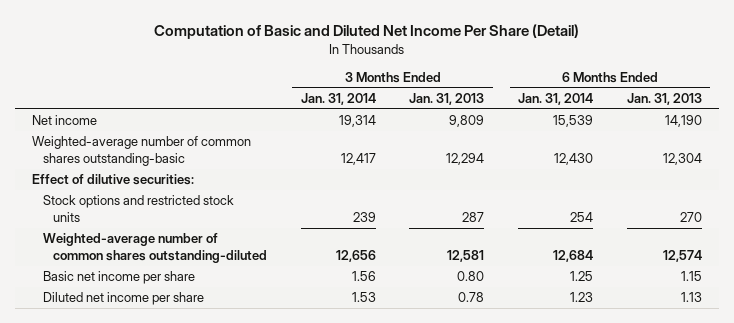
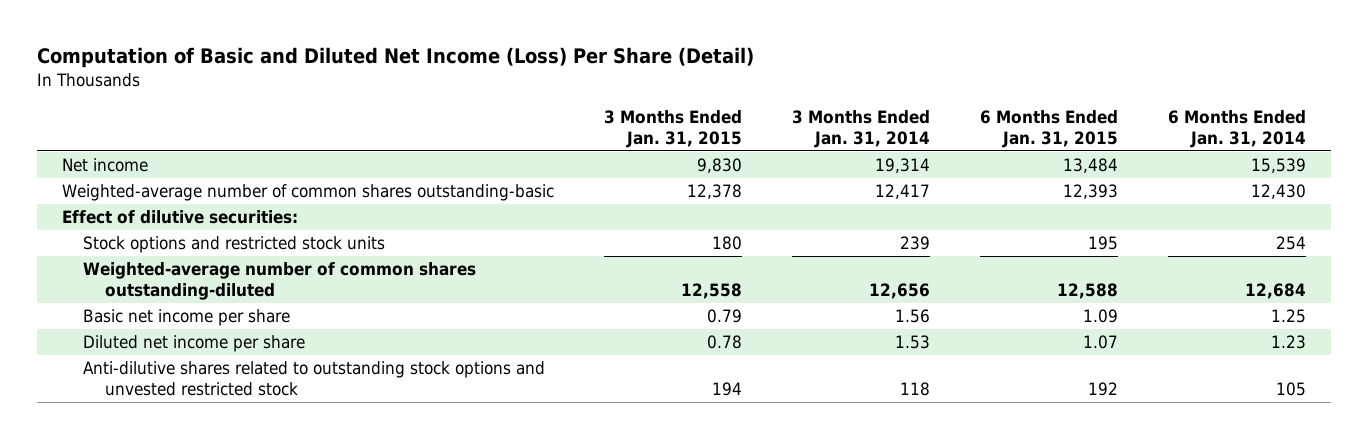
[153,23,579,39] Computation of Basic and Diluted Net Income Per Share (Detail) -> [36,47,754,69] Computation of Basic and Diluted Net Income (Loss) Per Share (Detail)
[409,93,485,106] Jan. 31, 2013 -> none
[626,93,702,106] Jan. 31, 2013 -> none
none -> [603,109,742,148] 3 Months Ended Jan. 31, 2015
none -> [979,109,1118,148] 6 Months Ended Jan. 31, 2015
none -> [83,361,546,397] Anti-dilutive shares related to outstanding stock options and unvested restricted stock

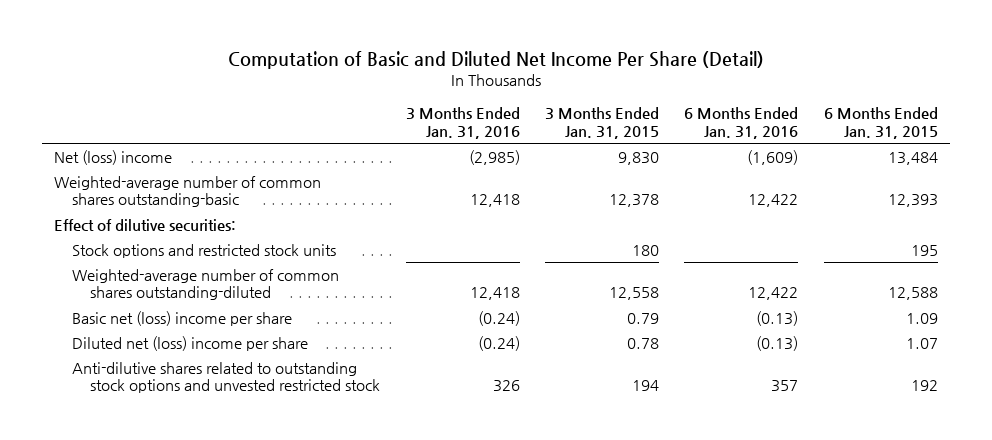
[36,47,754,69] Computation of Basic and Diluted Net Income (Loss) Per Share (Detail) -> [227,50,764,69] Computation of Basic and Diluted Net Income Per Share (Detail)
[791,109,930,148] 3 Months Ended Jan. 31, 2014 -> none
[1167,109,1306,148] 6 Months Ended Jan. 31, 2014 -> none
none -> [405,107,520,139] 3 Months Ended Jan. 31, 2016
none -> [684,107,799,139] 6 Months Ended Jan. 31, 2016
[61,158,148,173] Net income -> [54,149,173,165] Net (loss) income
[83,309,291,327] Basic net income per share -> [72,310,293,326] Basic net (loss) income per share
[83,335,306,353] Diluted net income per share -> [72,335,309,351] Diluted net (loss) income per share

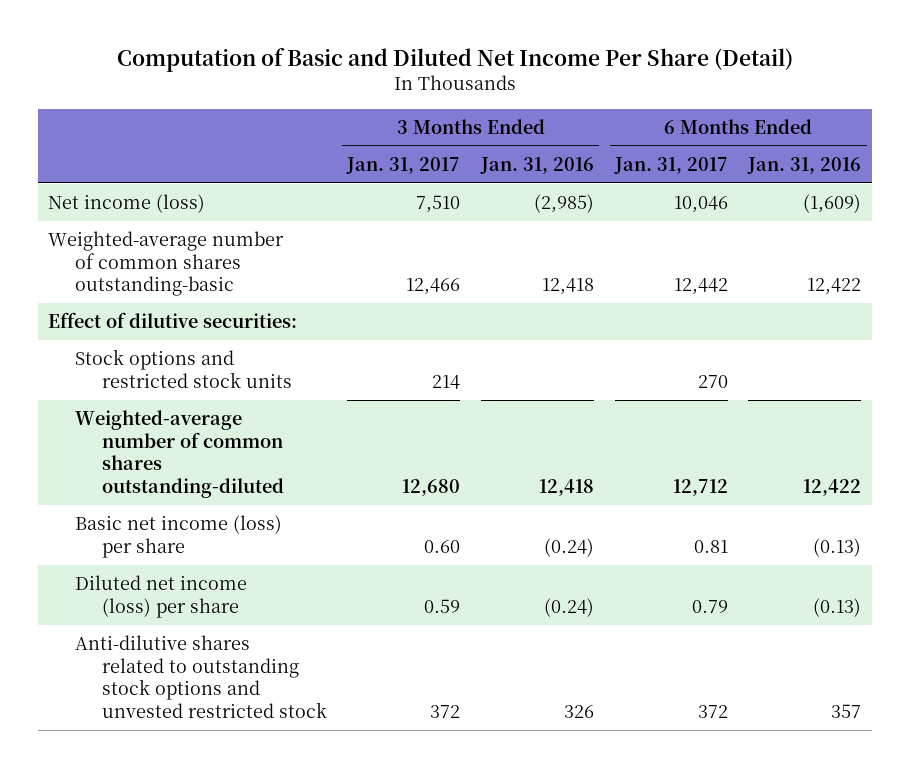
[545,107,660,139] 3 Months Ended Jan. 31, 2015 -> none
[823,107,938,139] 6 Months Ended Jan. 31, 2015 -> none
none -> [346,156,461,174] Jan. 31, 2017
none -> [613,156,728,174] Jan. 31, 2017
[54,149,173,165] Net (loss) income -> [47,194,205,214] Net income (loss)
[72,310,293,326] Basic net (loss) income per share -> [74,515,282,558] Basic net income (loss) per share
[72,335,309,351] Diluted net (loss) income per share -> [74,575,247,618] Diluted net income (loss) per share

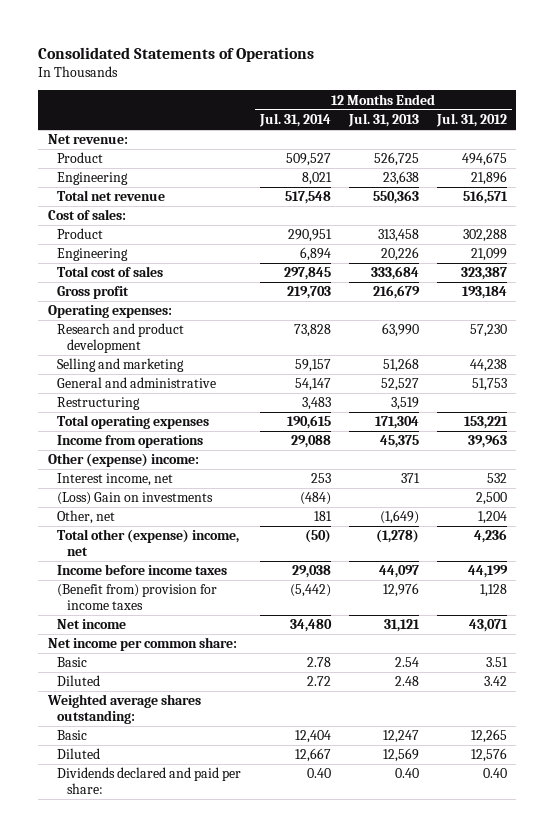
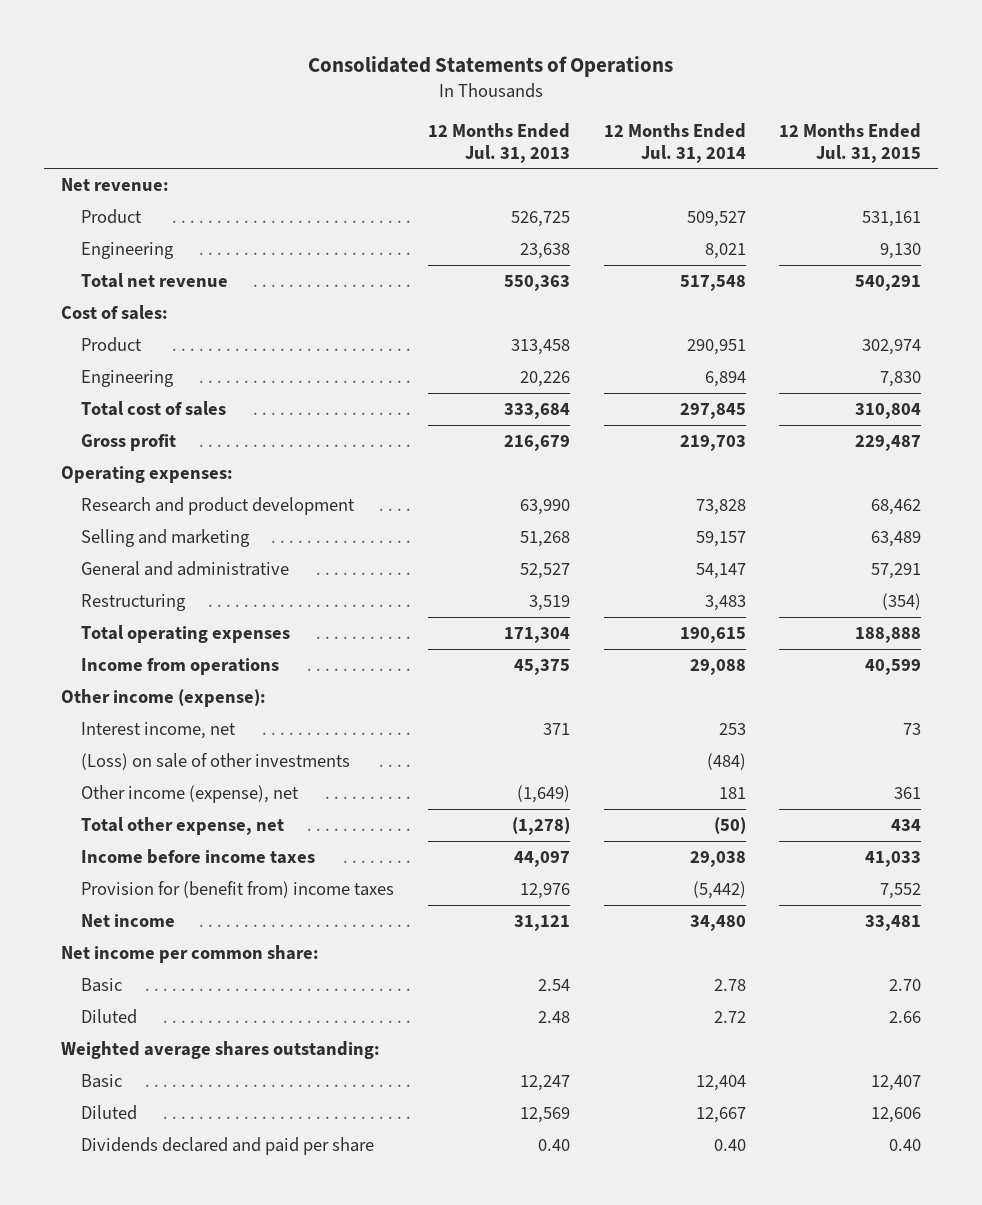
[436,113,508,128] Jul. 31, 2012 -> none
none -> [779,123,922,163] 12 Months Ended Jul. 31, 2015
[47,453,199,468] Other (expense) income: -> [60,688,266,707] Other income (expense):
[57,492,214,506] (Loss) Gain on investments -> [81,752,351,770] (Loss) on sale of other investments
[57,510,116,525] Other, net -> [81,784,300,803] Other income (expense), net
[57,529,240,557] Total other (expense) income, net -> [81,816,285,835] Total other expense, net
[57,584,218,611] (Benefit from) provision for income taxes -> [81,880,395,898] Provision for (benefit from) income taxes
[57,767,242,795] Dividends declared and paid per share: -> [81,1136,375,1155] Dividends declared and paid per share

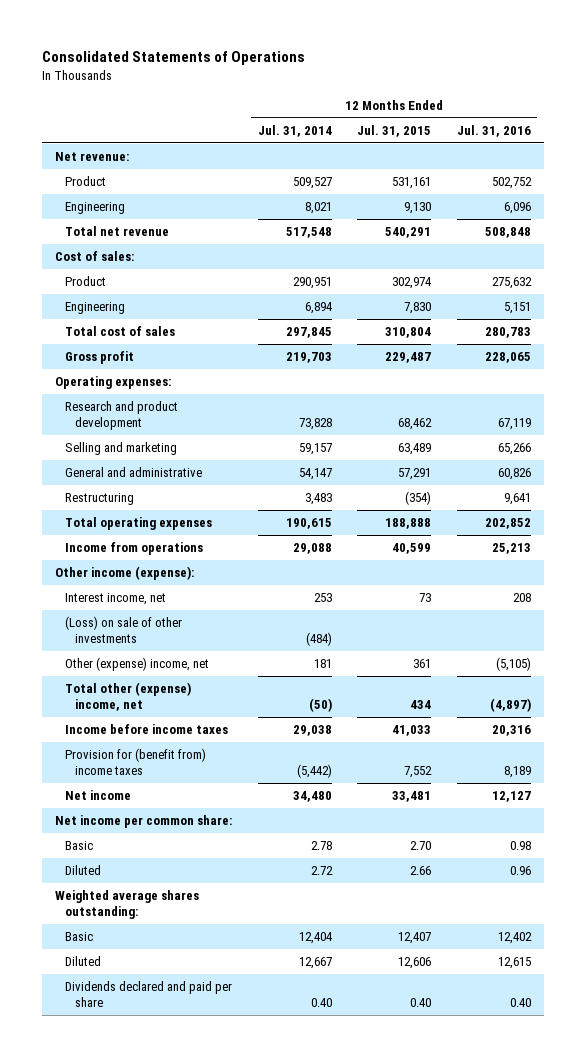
[427,123,570,163] 12 Months Ended Jul. 31, 2013 -> none
none -> [456,124,531,137] Jul. 31, 2016
[81,784,300,803] Other income (expense), net -> [64,657,209,672] Other (expense) income, net
[81,816,285,835] Total other expense, net -> [64,682,191,711] Total other (expense) income, net

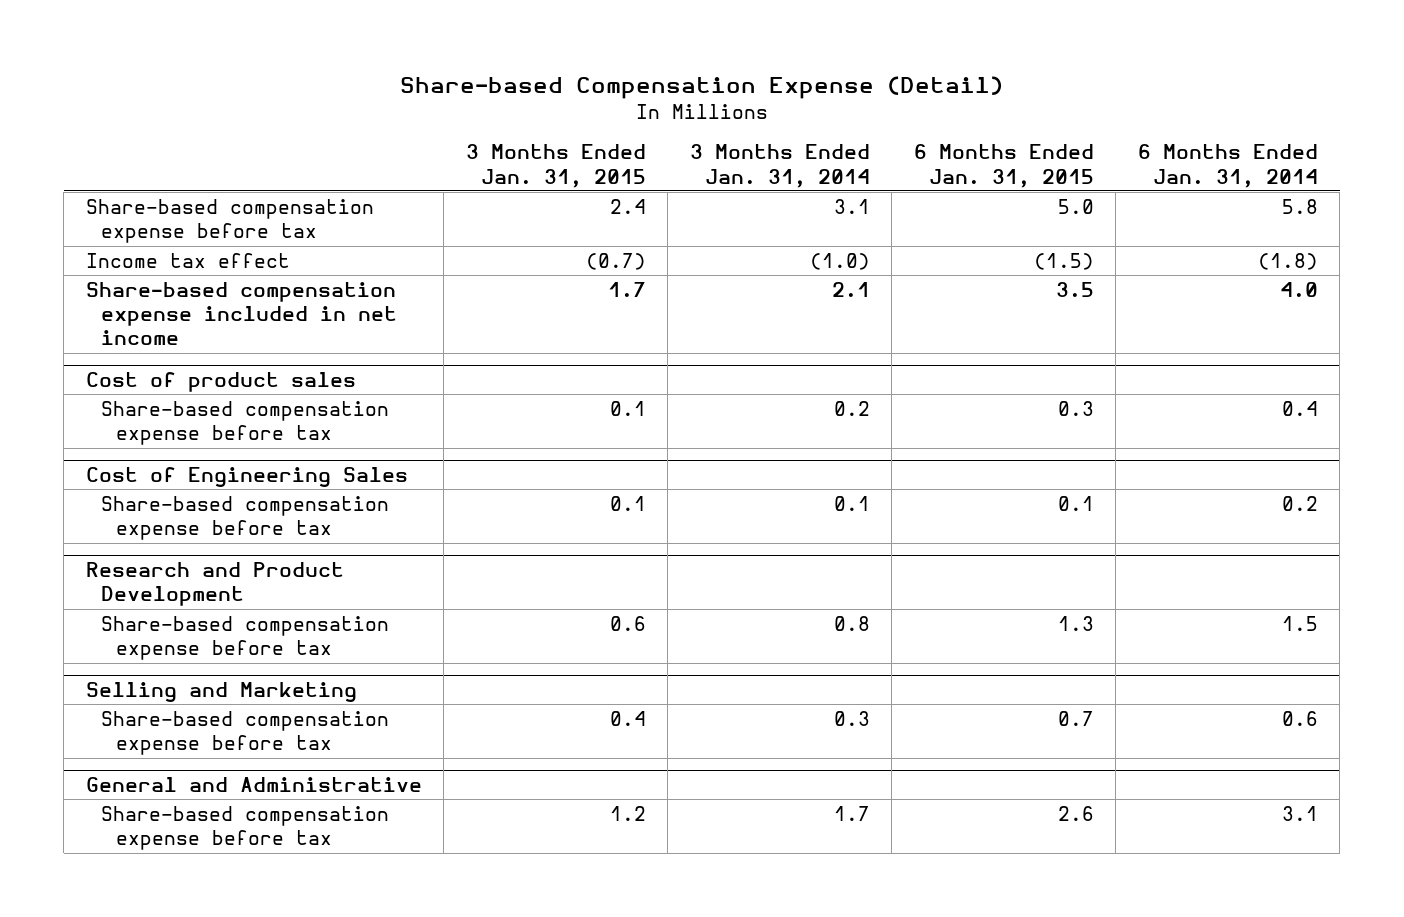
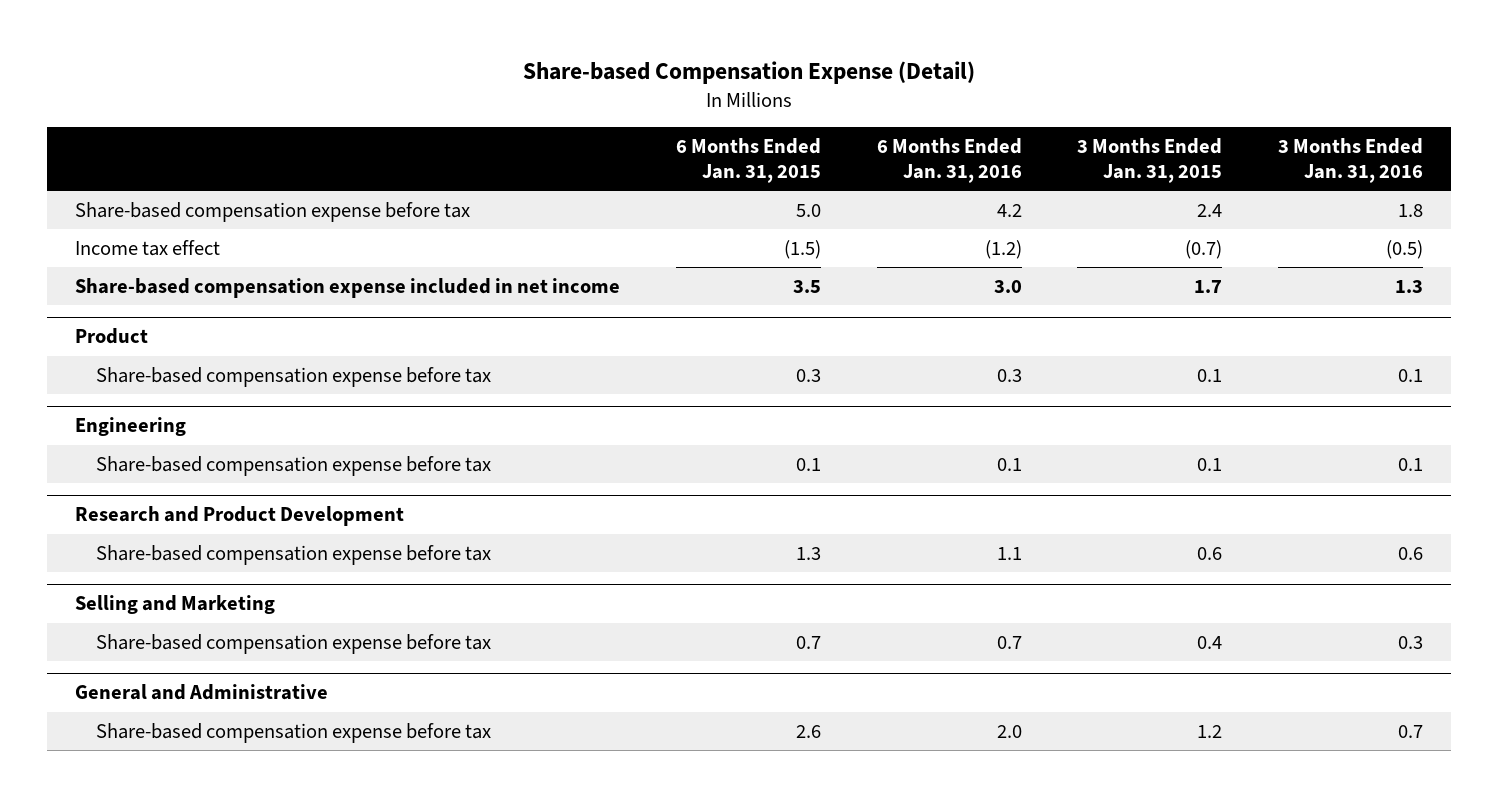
[689,144,870,188] 3 Months Ended Jan. 31, 2014 -> none
[1137,144,1318,188] 6 Months Ended Jan. 31, 2014 -> none
none -> [876,137,1022,183] 6 Months Ended Jan. 31, 2016
none -> [1278,137,1424,183] 3 Months Ended Jan. 31, 2016
[85,371,356,392] Cost of product sales -> [75,328,149,345] Product
[85,466,408,487] Cost of Engineering Sales -> [75,417,187,437] Engineering

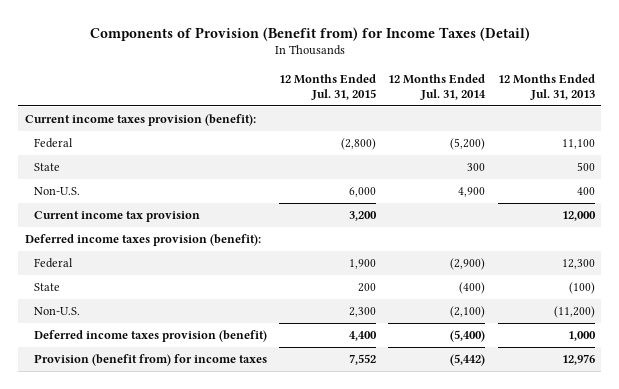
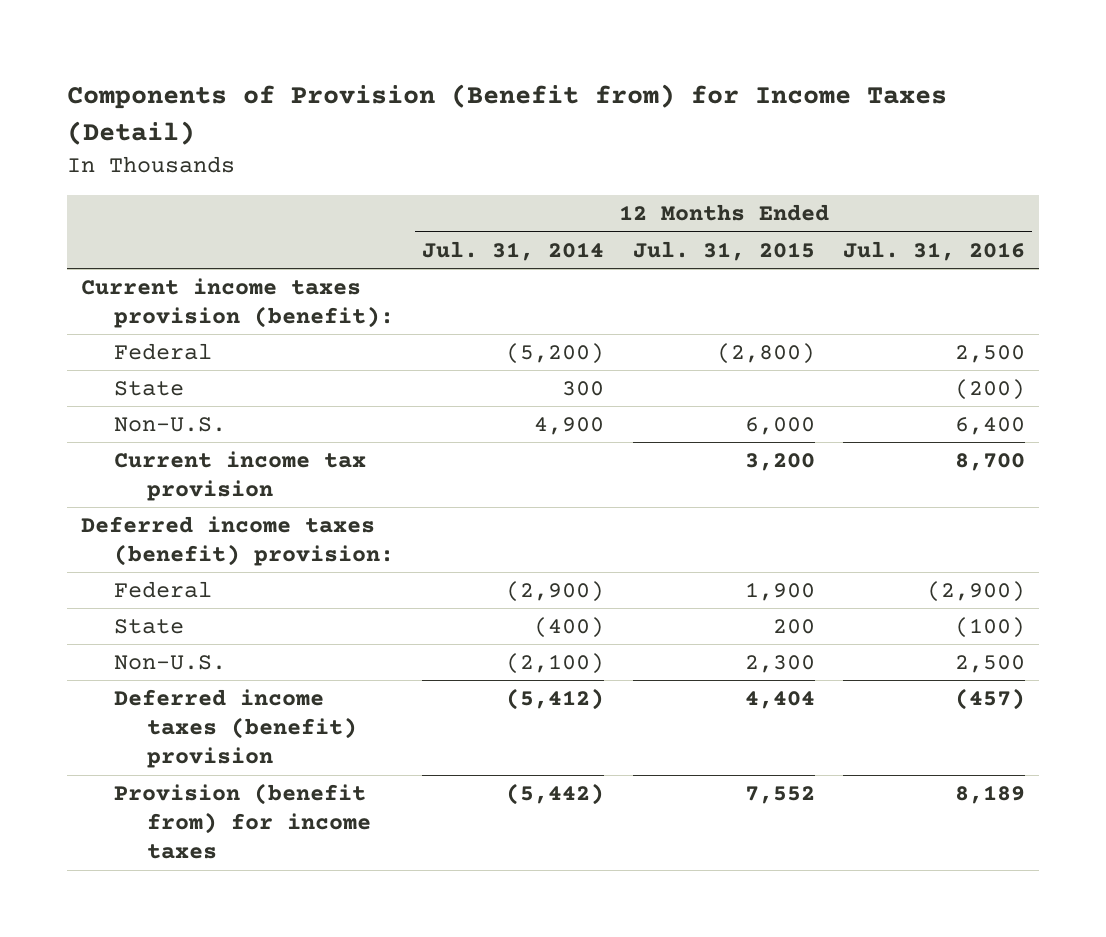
[497,73,595,100] 12 Months Ended Jul. 31, 2013 -> none
none -> [843,240,1026,261] Jul. 31, 2016
[24,234,261,247] Deferred income taxes provision (benefit): -> [81,516,394,567] Deferred income taxes (benefit) provision:
[33,330,267,343] Deferred income taxes provision (benefit) -> [113,689,357,769] Deferred income taxes (benefit) provision
[349,331,378,342] 4,400 -> [744,691,815,710] 4,404
[450,330,486,343] (5,400) -> [506,688,605,711] (5,412)

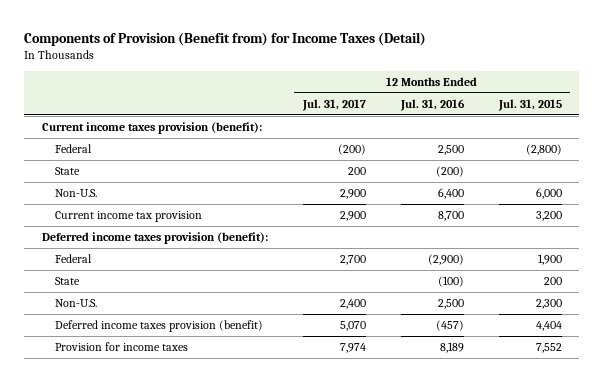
[422,240,605,261] Jul. 31, 2014 -> none
none -> [301,98,366,111] Jul. 31, 2017
[81,516,394,567] Deferred income taxes (benefit) provision: -> [41,232,268,245] Deferred income taxes provision (benefit):
[113,689,357,769] Deferred income taxes (benefit) provision -> [55,320,264,333] Deferred income taxes provision (benefit)
[113,783,371,860] Provision (benefit from) for income taxes -> [55,342,189,352] Provision for income taxes

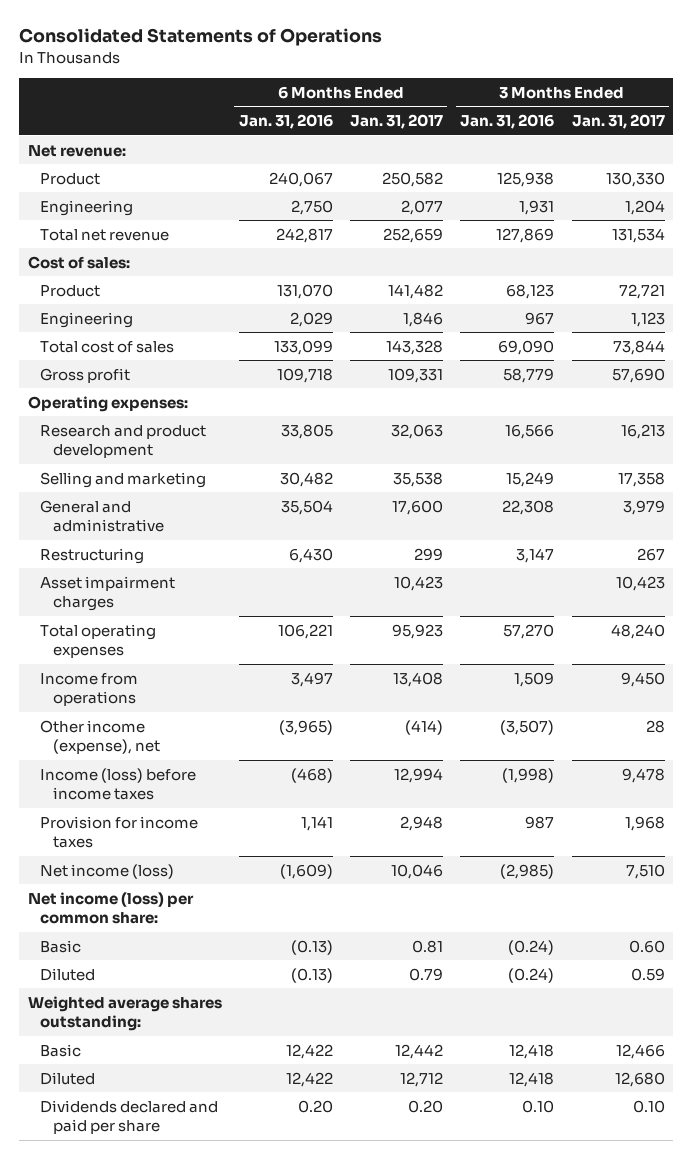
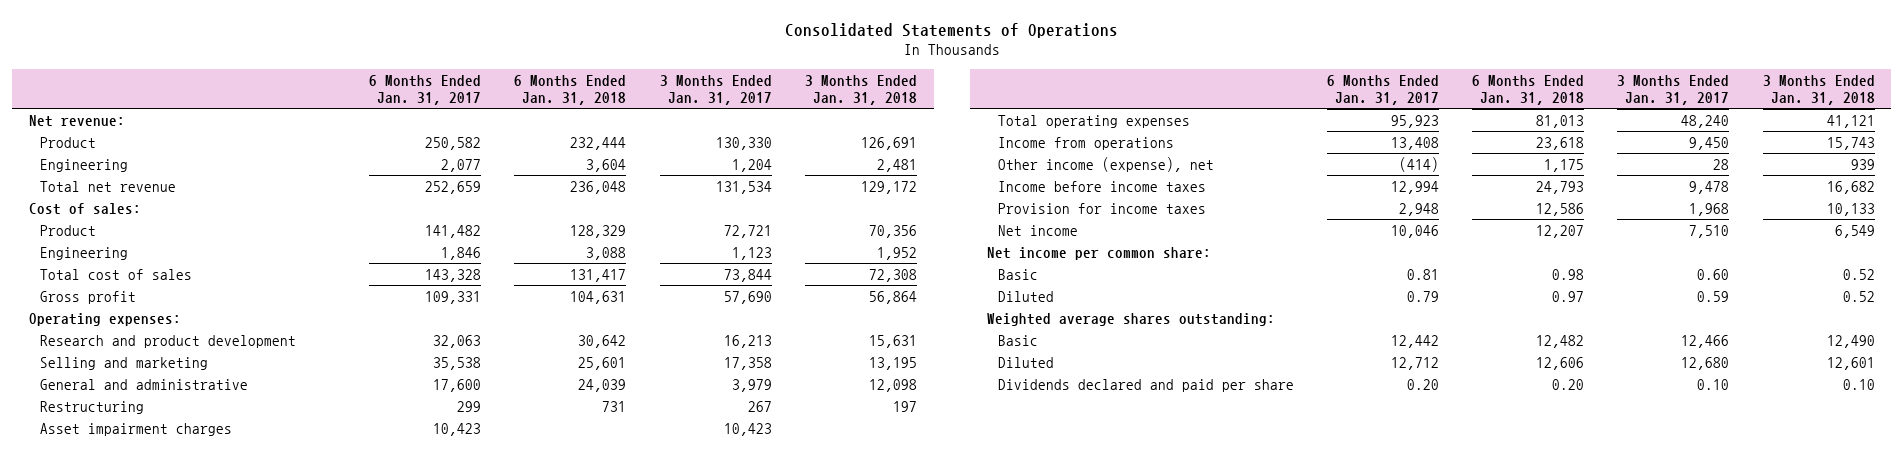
[238,113,333,129] Jan. 31, 2016 -> none
[460,113,555,129] Jan. 31, 2016 -> none
none -> [514,74,627,105] 6 Months Ended Jan. 31, 2018
none -> [805,74,918,105] 3 Months Ended Jan. 31, 2018
[40,767,197,800] Income (loss) before income taxes -> [997,180,1206,192] Income before income taxes
[40,863,175,879] Net income (loss) -> [997,224,1078,236] Net income
[27,891,194,924] Net income (loss) per common share: -> [986,246,1211,260] Net income per common share:

